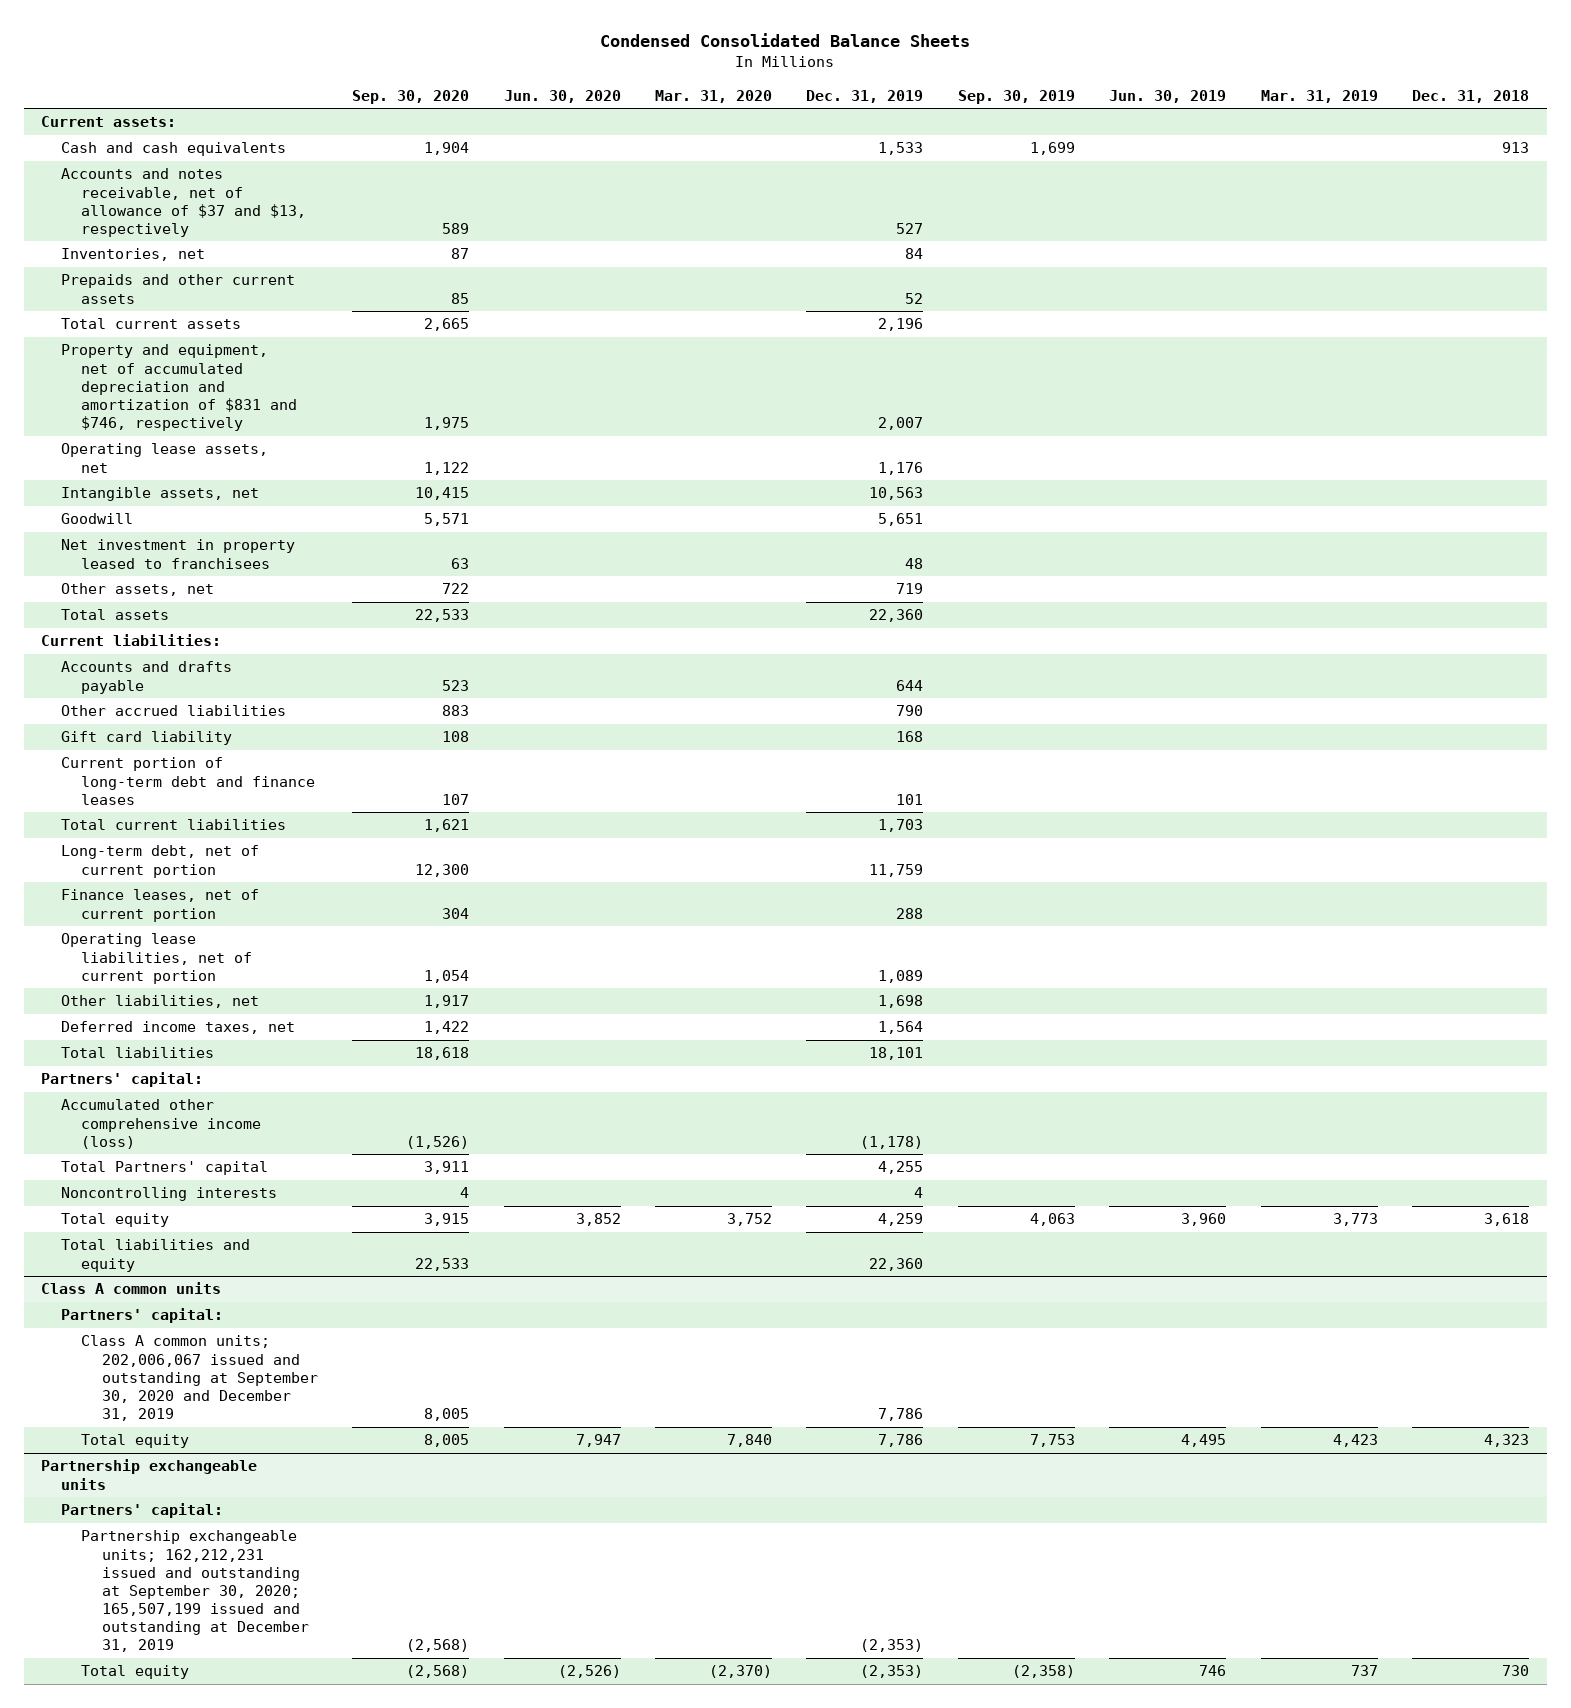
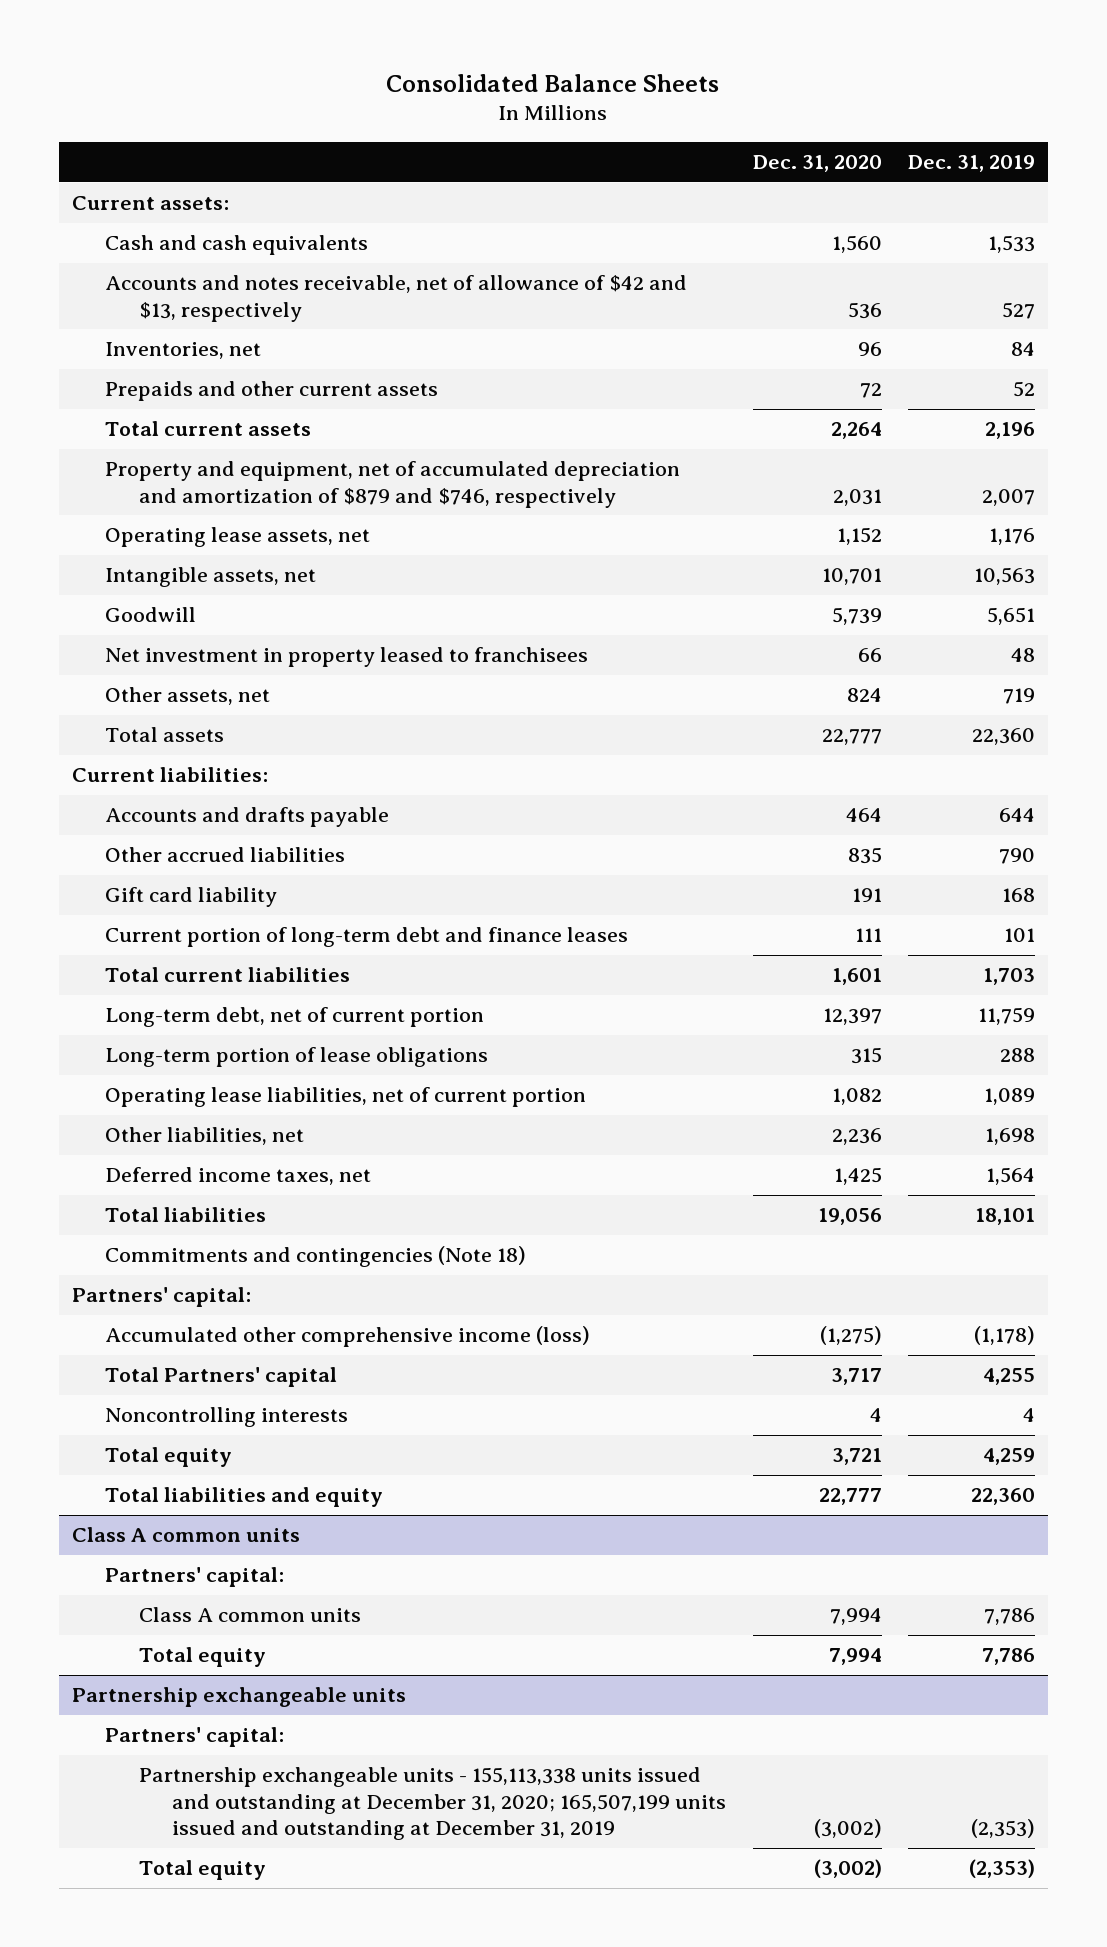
[600,33,971,48] Condensed Consolidated Balance Sheets -> [386,73,720,92] Consolidated Balance Sheets
[352,89,470,104] Sep. 30, 2020 -> none
[503,89,621,103] Jun. 30, 2020 -> none
[655,89,773,103] Mar. 31, 2020 -> none
[957,89,1075,104] Sep. 30, 2019 -> none
[1109,89,1227,103] Jun. 30, 2019 -> none
[1260,89,1378,103] Mar. 31, 2019 -> none
[1412,89,1530,103] Dec. 31, 2018 -> none
none -> [752,155,882,173] Dec. 31, 2020
[61,168,307,237] Accounts and notes receivable, net of allowance of $37 and $13, respectively -> [105,275,688,322] Accounts and notes receivable, net of allowance of $42 and $13, respectively
[61,344,298,431] Property and equipment, net of accumulated depreciation and amortization of $831 and $746, respectively -> [105,461,681,508] Property and equipment, net of accumulated depreciation and amortization of $879 and $746, respectively
[61,889,260,922] Finance leases, net of current portion -> [105,1047,489,1068] Long-term portion of lease obligations
none -> [105,1246,527,1268] Commitments and contingencies (Note 18)
[81,1335,318,1421] Class A common units; 202,006,067 issued and outstanding at September 30, 2020 and December 31, 2019 -> [138,1607,361,1623] Class A common units
[81,1530,309,1653] Partnership exchangeable units; 162,212,231 issued and outstanding at September 30, 2020; 165,507,199 issued and outstanding at December 31, 2019 -> [138,1767,727,1841] Partnership exchangeable units - 155,113,338 units issued and outstanding at December 31, 2020; 165,507,199 units issued and outstanding at December 31, 2019

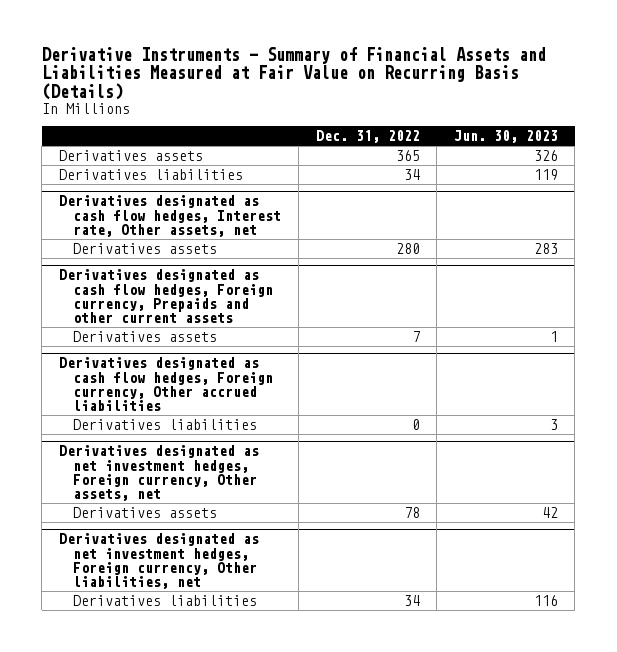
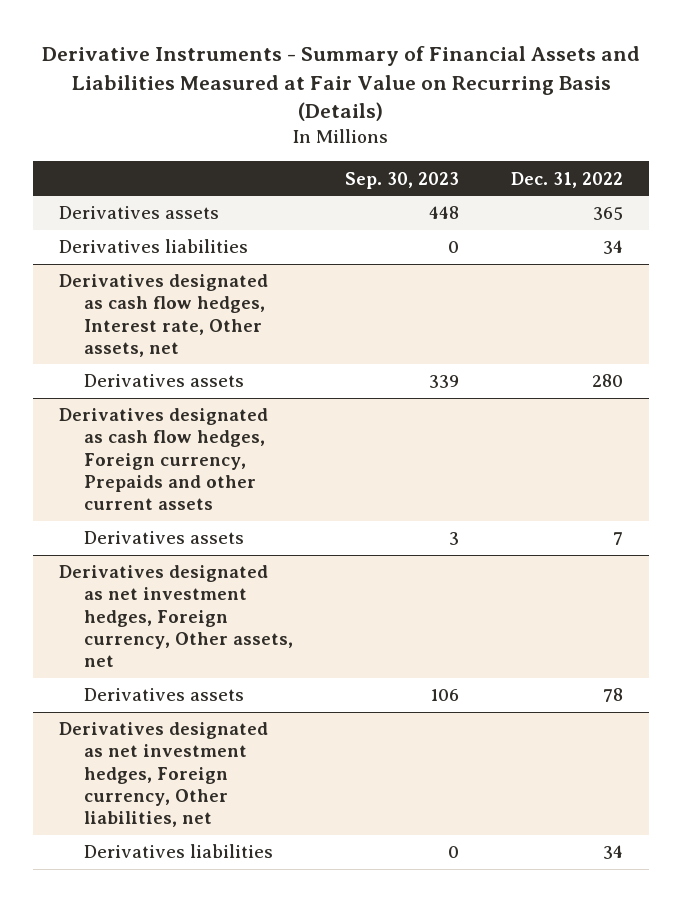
[453,130,558,144] Jun. 30, 2023 -> none
none -> [344,171,459,189] Sep. 30, 2023
[58,357,274,412] Derivatives designated as cash flow hedges, Foreign currency, Other accrued liabilities -> none
[73,418,258,430] Derivatives liabilities -> none

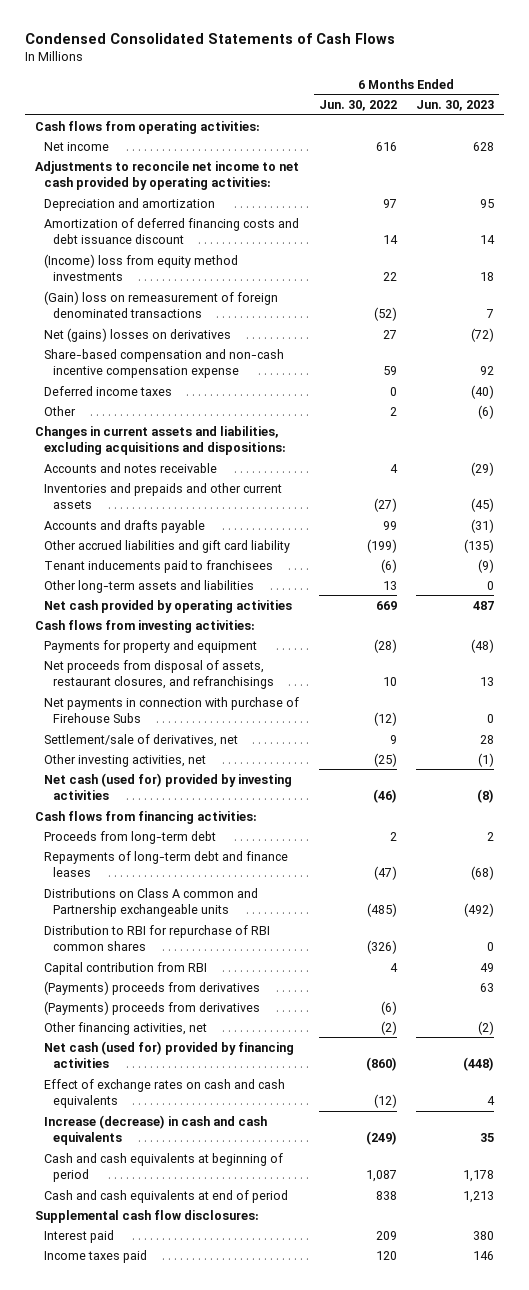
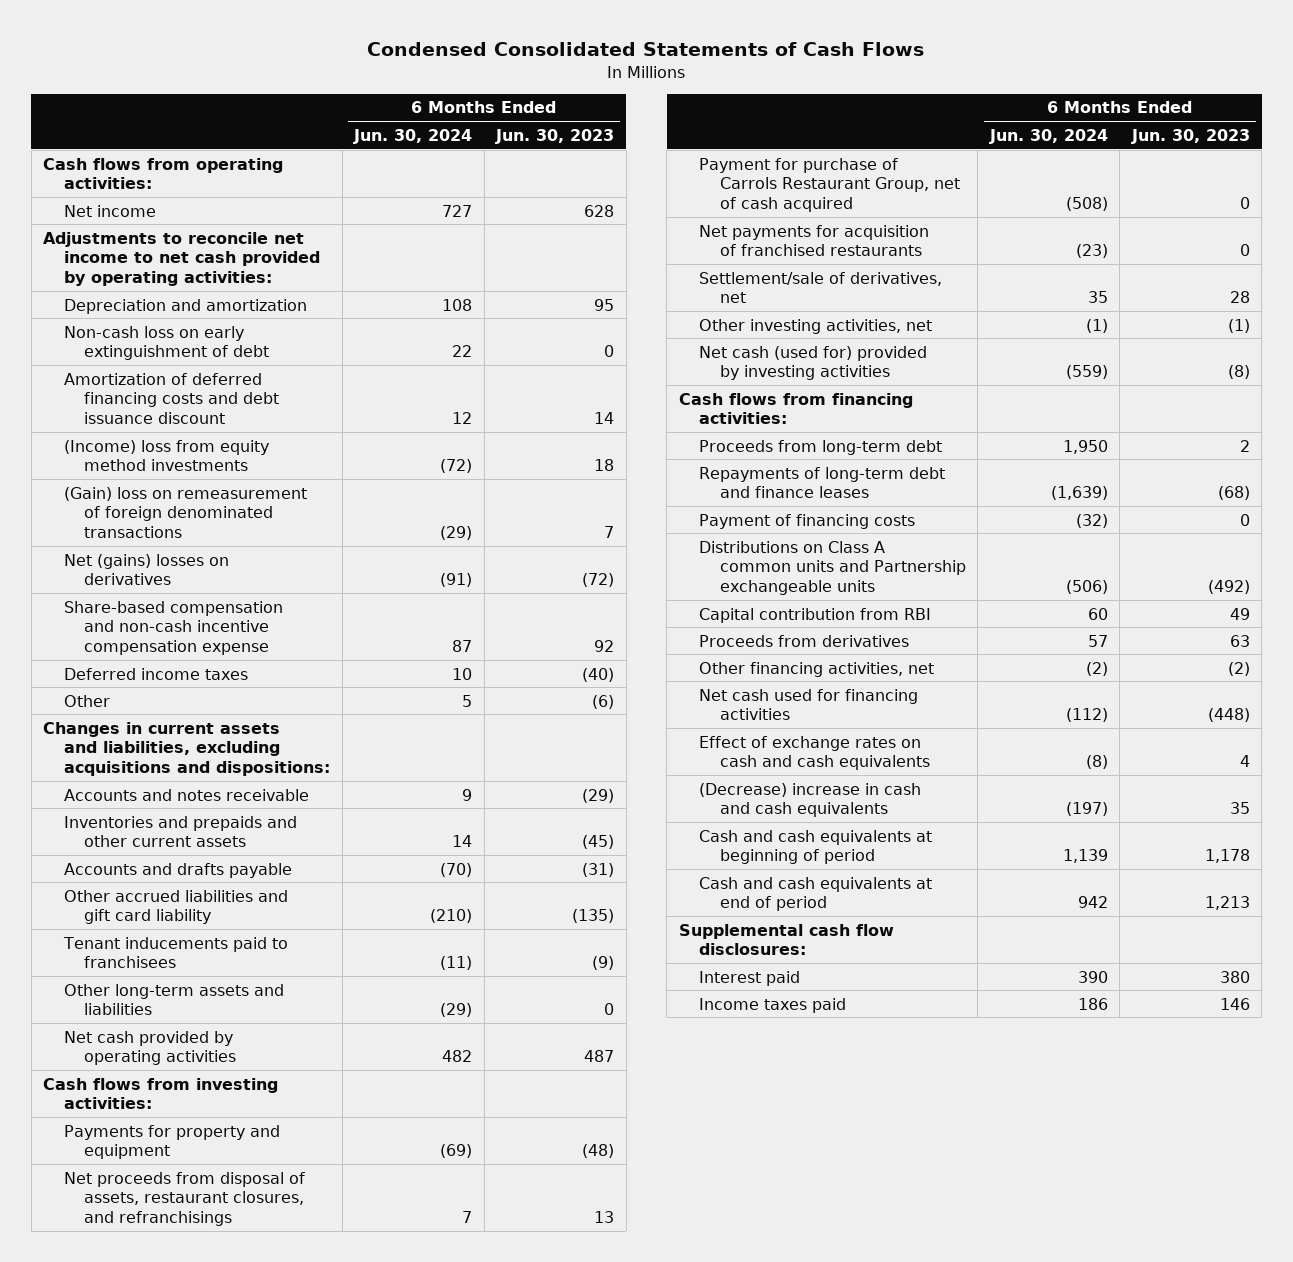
[318,99,397,111] Jun. 30, 2022 -> none
none -> [353,128,473,144] Jun. 30, 2024
none -> [63,325,270,361] Non-cash loss on early extinguishment of debt
[44,696,300,723] Net payments in connection with purchase of Firehouse Subs -> [699,157,960,213] Payment for purchase of Carrols Restaurant Group, net of cash acquired
none -> [699,224,930,257] Net payments for acquisition of franchised restaurants
[44,924,271,951] Distribution to RBI for repurchase of RBI common shares -> none
none -> [699,513,916,529] Payment of financing costs
[44,887,259,917] Distributions on Class A common and Partnership exchangeable units -> [699,540,966,596] Distributions on Class A common units and Partnership exchangeable units
[44,1000,261,1015] (Payments) proceeds from derivatives -> none
[44,980,261,995] (Payments) proceeds from derivatives -> [699,634,910,647] Proceeds from derivatives
[44,1040,295,1068] Net cash (used for) provided by financing activities -> [699,688,919,721] Net cash used for financing activities
[44,1114,268,1145] Increase (decrease) in cash and cash equivalents -> [699,782,922,818] (Decrease) increase in cash and cash equivalents

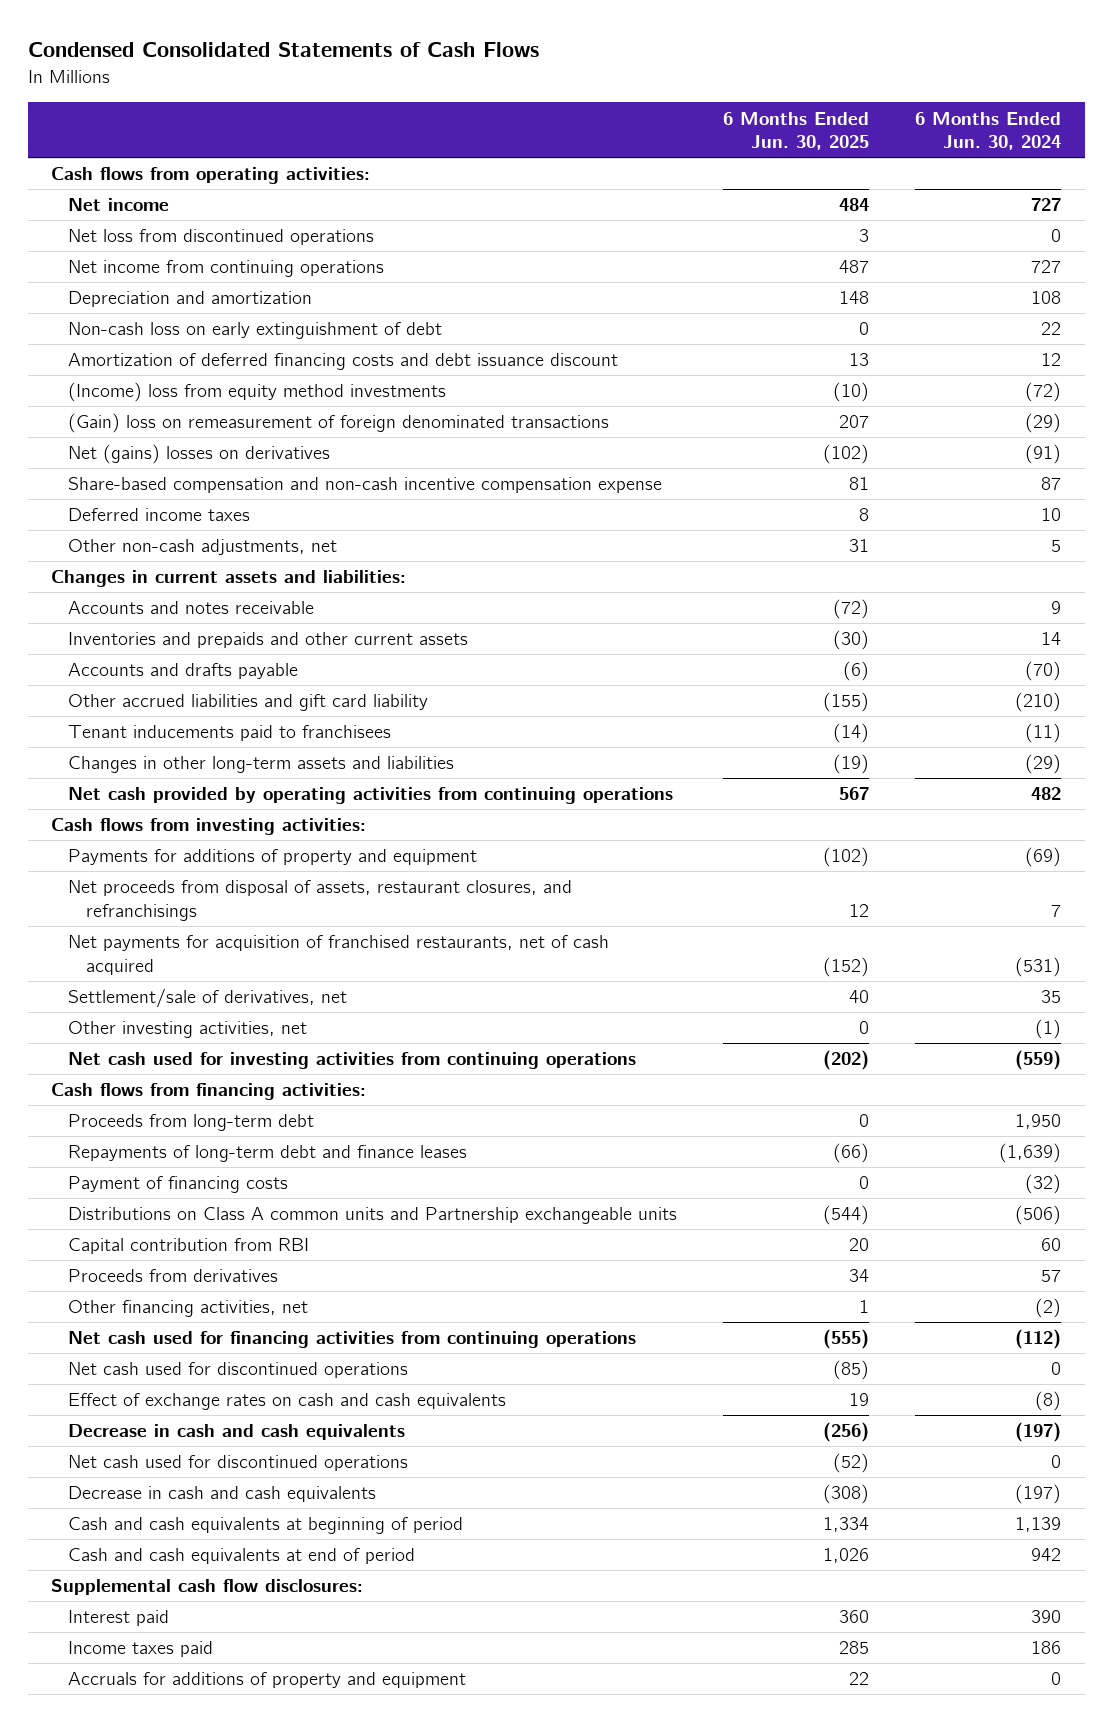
[495,128,615,144] Jun. 30, 2023 -> none
none -> [723,111,870,151] 6 Months Ended Jun. 30, 2025
[43,231,320,287] Adjustments to reconcile net income to net cash provided by operating activities: -> none
none -> [68,229,375,246] Net loss from discontinued operations
none -> [68,260,385,278] Net income from continuing operations
[63,694,110,707] Other -> [68,539,338,556] Other non-cash adjustments, net
[43,721,330,777] Changes in current assets and liabilities, excluding acquisitions and dispositions: -> [50,570,406,588] Changes in current assets and liabilities:
[63,983,284,1016] Other long-term assets and liabilities -> [68,756,455,774] Changes in other long-term assets and liabilities
[63,1030,237,1066] Net cash provided by operating activities -> [68,787,674,805] Net cash provided by operating activities from continuing operations
[63,1124,280,1160] Payments for property and equipment -> [68,849,478,866] Payments for additions of property and equipment
[699,224,930,257] Net payments for acquisition of franchised restaurants -> none
[699,157,960,213] Payment for purchase of Carrols Restaurant Group, net of cash acquired -> [68,935,610,975] Net payments for acquisition of franchised restaurants, net of cash acquired
[1065,197,1108,212] (508) -> [1015,956,1062,977] (531)
[699,345,928,381] Net cash (used for) provided by investing activities -> [68,1052,637,1070] Net cash used for investing activities from continuing operations
[699,688,919,721] Net cash used for financing activities -> [68,1331,637,1349] Net cash used for financing activities from continuing operations
none -> [68,1362,409,1379] Net cash used for discontinued operations
[699,782,922,818] (Decrease) increase in cash and cash equivalents -> [68,1424,406,1441] Decrease in cash and cash equivalents
none -> [68,1455,409,1472] Net cash used for discontinued operations
none -> [68,1486,377,1503] Decrease in cash and cash equivalents
none -> [68,1672,467,1689] Accruals for additions of property and equipment

